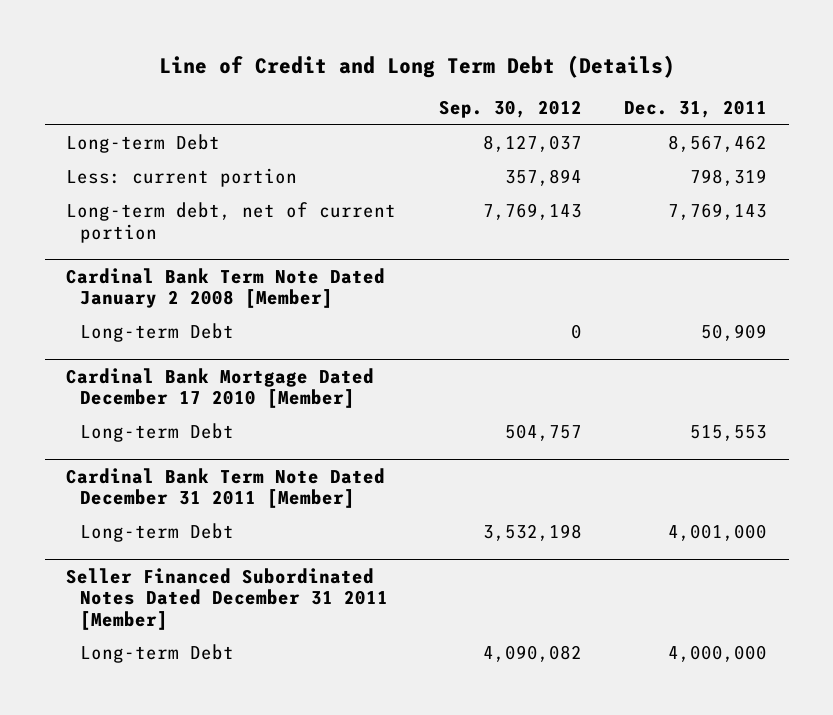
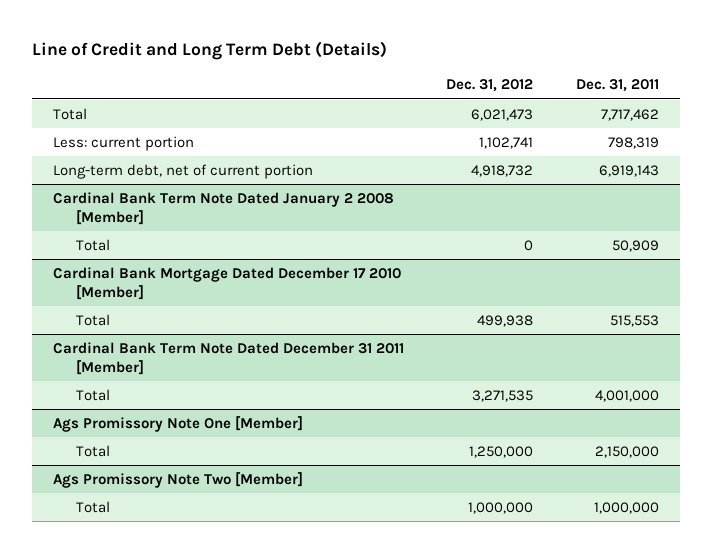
[438,100,582,119] Sep. 30, 2012 -> none
none -> [446,79,534,93] Dec. 31, 2012
[66,134,221,154] Long-term Debt -> none
none -> [53,107,88,120] Total
[668,203,768,221] 7,769,143 -> [598,164,659,177] 6,919,143
[79,323,234,343] Long-term Debt -> [75,238,110,251] Total
[79,423,234,443] Long-term Debt -> [75,313,110,326] Total
[66,567,388,630] Seller Financed Subordinated Notes Dated December 31 2011 [Member] -> none
[79,644,234,664] Long-term Debt -> none
[79,523,234,543] Long-term Debt -> [75,388,110,401] Total
none -> [53,415,304,432] Ags Promissory Note One [Member]
none -> [75,444,110,457] Total
none -> [53,471,304,488] Ags Promissory Note Two [Member]
none -> [75,500,110,513] Total

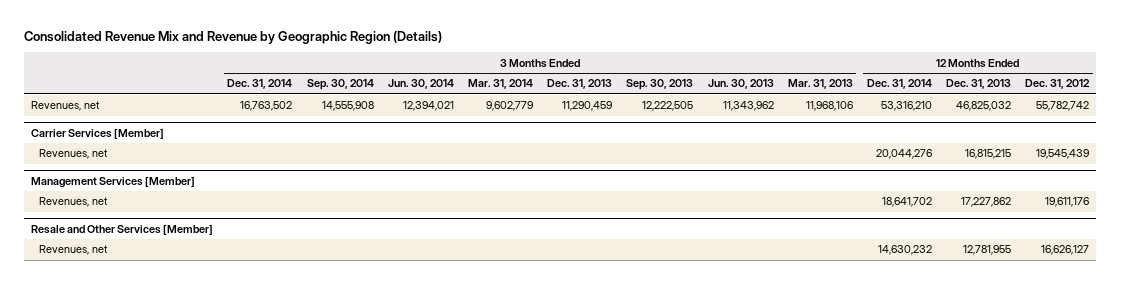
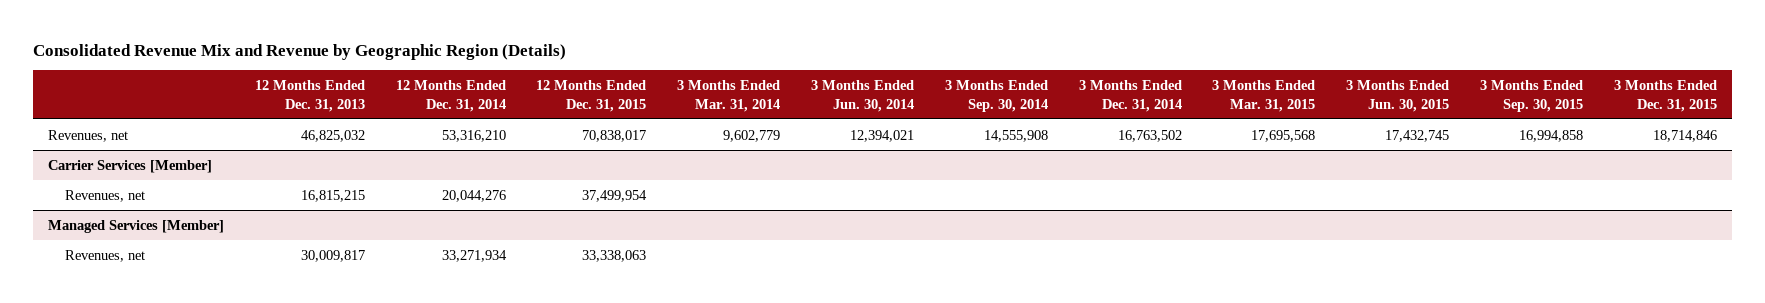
[547,79,613,90] Dec. 31, 2013 -> none
[626,79,694,91] Sep. 30, 2013 -> none
[707,79,774,90] Jun. 30, 2013 -> none
[787,79,853,90] Mar. 31, 2013 -> none
[1025,79,1091,90] Dec. 31, 2012 -> none
none -> [536,80,647,112] 12 Months Ended Dec. 31, 2015
none -> [1212,80,1316,112] 3 Months Ended Mar. 31, 2015
none -> [1346,80,1450,112] 3 Months Ended Jun. 30, 2015
none -> [1479,80,1583,112] 3 Months Ended Sep. 30, 2015
none -> [1613,80,1717,112] 3 Months Ended Dec. 31, 2015
[31,224,214,236] Resale and Other Services [Member] -> none
[39,245,109,256] Revenues, net -> none
[31,176,196,189] Management Services [Member] -> [48,219,225,233] Managed Services [Member]
[881,197,932,208] 18,641,702 -> [441,249,507,262] 33,271,934
[961,197,1012,208] 17,227,862 -> [300,249,365,262] 30,009,817

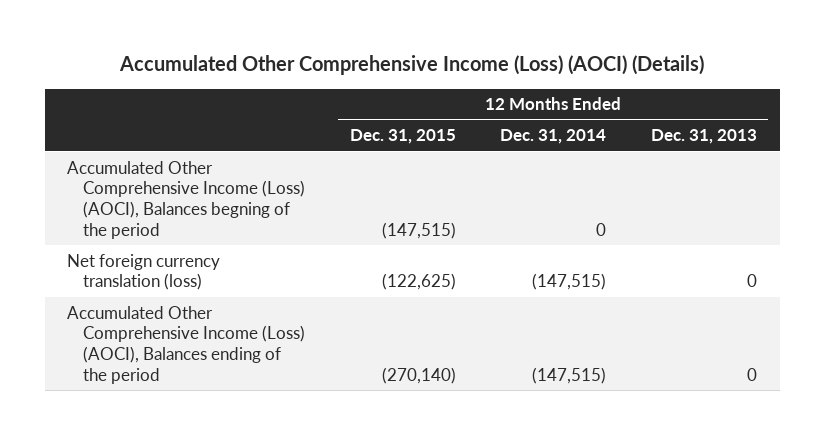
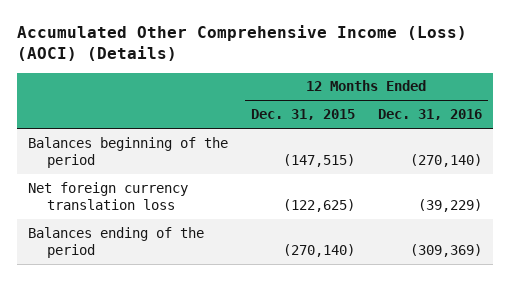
[500,129,607,145] Dec. 31, 2014 -> none
[651,129,758,145] Dec. 31, 2013 -> none
none -> [377,109,482,121] Dec. 31, 2016
[67,160,305,240] Accumulated Other Comprehensive Income (Loss) (AOCI), Balances begning of the period -> [28,136,229,169] Balances beginning of the period
[67,253,221,291] Net foreign currency translation (loss) -> [28,181,189,211] Net foreign currency translation loss
[67,305,305,385] Accumulated Other Comprehensive Income (Loss) (AOCI), Balances ending of the period -> [28,226,205,259] Balances ending of the period

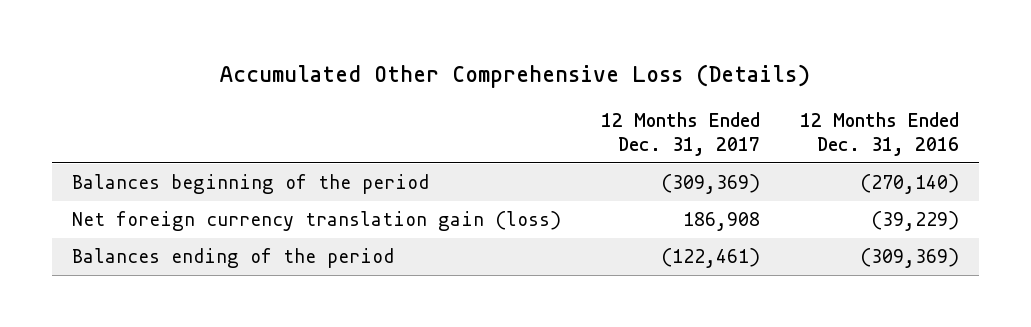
[16,24,467,61] Accumulated Other Comprehensive Income (Loss) (AOCI) (Details) -> [220,64,811,89] Accumulated Other Comprehensive Loss (Details)
[251,109,356,121] Dec. 31, 2015 -> none
none -> [600,111,760,156] 12 Months Ended Dec. 31, 2017
[28,181,189,211] Net foreign currency translation loss -> [71,211,561,232] Net foreign currency translation gain (loss)

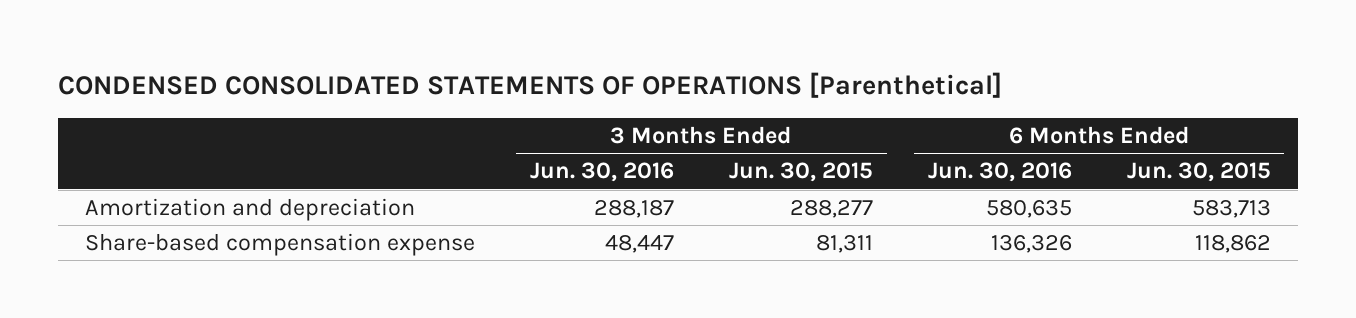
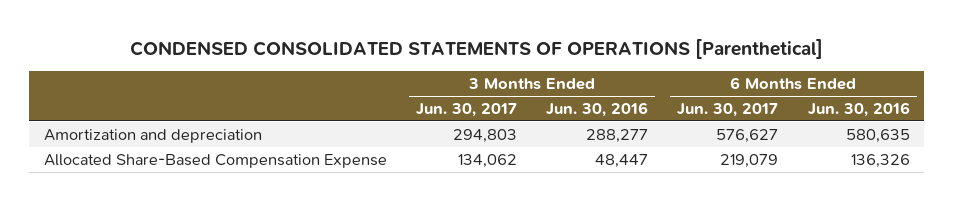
[728,162,873,183] Jun. 30, 2015 -> none
[1126,162,1271,183] Jun. 30, 2015 -> none
none -> [415,103,517,118] Jun. 30, 2017
none -> [677,103,779,118] Jun. 30, 2017
[594,200,675,219] 288,187 -> [586,129,649,144] 288,277
[85,233,476,257] Share-based compensation expense -> [43,154,387,169] Allocated Share-Based Compensation Expense

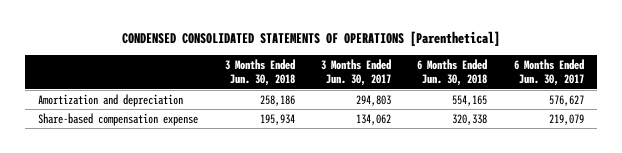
[546,102,649,118] Jun. 30, 2016 -> none
[807,102,910,118] Jun. 30, 2016 -> none
none -> [224,59,295,87] 3 Months Ended Jun. 30, 2018
none -> [417,59,488,87] 6 Months Ended Jun. 30, 2018
[43,154,387,169] Allocated Share-Based Compensation Expense -> [38,112,199,126] Share-based compensation expense

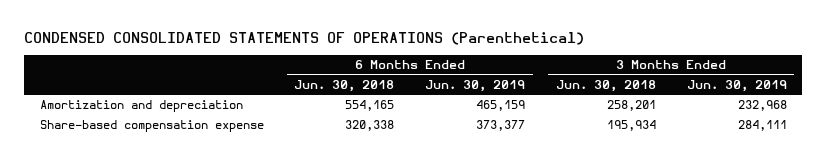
[122,31,501,47] CONDENSED CONSOLIDATED STATEMENTS OF OPERATIONS [Parenthetical] -> [24,31,585,45] CONDENSED CONSOLIDATED STATEMENTS OF OPERATIONS (Parenthetical)
[321,59,392,87] 3 Months Ended Jun. 30, 2017 -> none
[513,59,584,87] 6 Months Ended Jun. 30, 2017 -> none
none -> [425,79,526,92] Jun. 30, 2019
none -> [686,79,787,92] Jun. 30, 2019
[259,94,295,106] 258,186 -> [606,100,656,112] 258,201

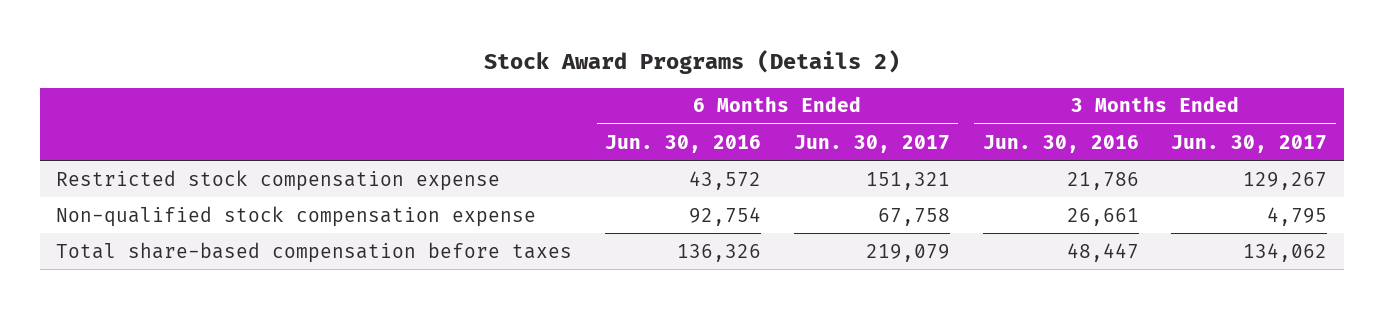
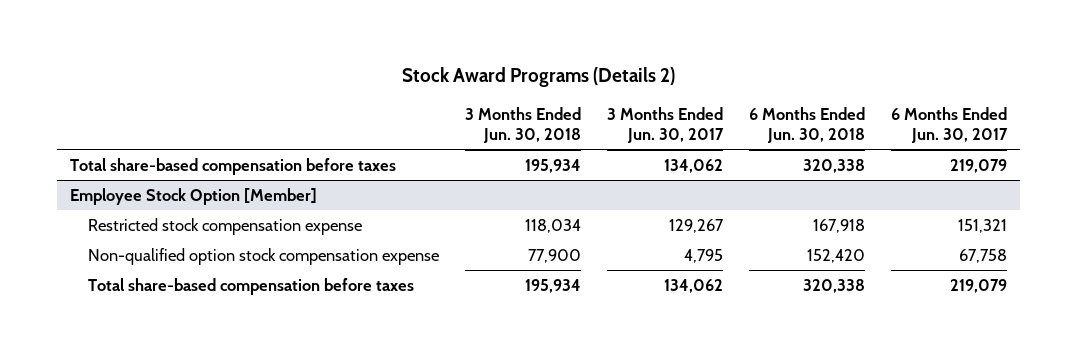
[604,134,761,153] Jun. 30, 2016 -> none
[982,134,1139,153] Jun. 30, 2016 -> none
none -> [465,106,582,144] 3 Months Ended Jun. 30, 2018
none -> [749,106,866,144] 6 Months Ended Jun. 30, 2018
none -> [69,157,396,175] Total share-based compensation before taxes
none -> [69,187,317,205] Employee Stock Option [Member]
[56,205,537,227] Non-qualified stock compensation expense -> [88,247,440,265] Non-qualified option stock compensation expense

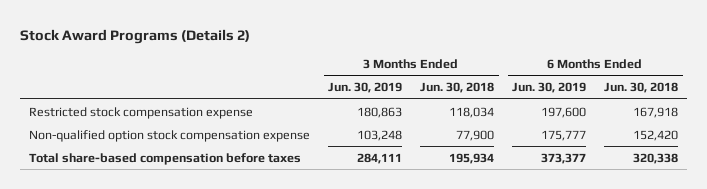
[607,106,725,144] 3 Months Ended Jun. 30, 2017 -> none
[891,106,1009,144] 6 Months Ended Jun. 30, 2017 -> none
none -> [328,82,403,94] Jun. 30, 2019
none -> [512,82,587,94] Jun. 30, 2019
[69,157,396,175] Total share-based compensation before taxes -> none
[69,187,317,205] Employee Stock Option [Member] -> none

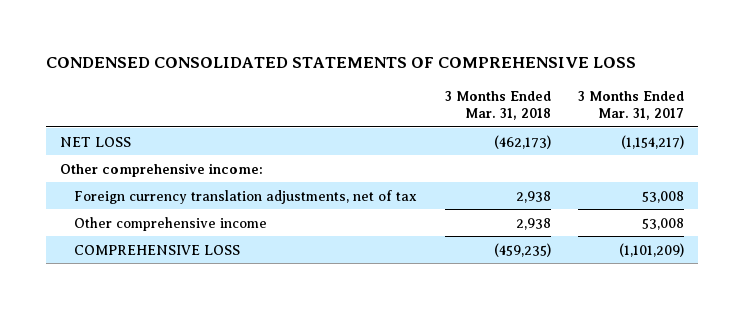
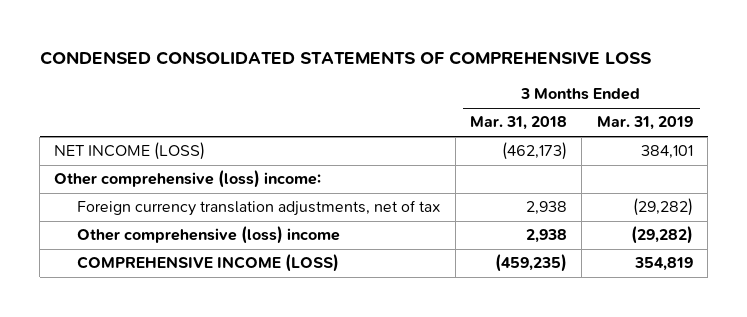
[578,90,685,120] 3 Months Ended Mar. 31, 2017 -> none
none -> [596,116,693,131] Mar. 31, 2019
[59,136,131,147] NET LOSS -> [54,142,206,161] NET INCOME (LOSS)
[59,162,263,177] Other comprehensive income: -> [54,170,322,189] Other comprehensive (loss) income:
[74,216,268,231] Other comprehensive income -> [77,226,341,245] Other comprehensive (loss) income
[74,244,241,255] COMPREHENSIVE LOSS -> [77,254,340,273] COMPREHENSIVE INCOME (LOSS)

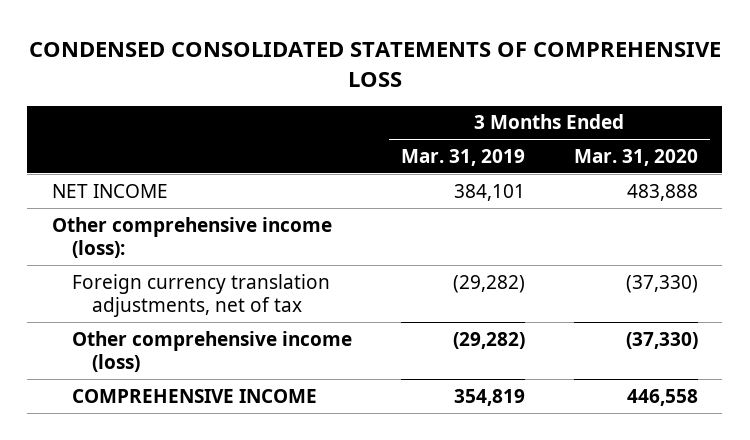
[470,116,568,131] Mar. 31, 2018 -> none
none -> [573,148,698,166] Mar. 31, 2020
[54,142,206,161] NET INCOME (LOSS) -> [51,183,168,198] NET INCOME
[54,170,322,189] Other comprehensive (loss) income: -> [51,216,332,258] Other comprehensive income (loss):
[77,226,341,245] Other comprehensive (loss) income -> [71,330,352,372] Other comprehensive income (loss)
[77,254,340,273] COMPREHENSIVE INCOME (LOSS) -> [71,388,317,403] COMPREHENSIVE INCOME

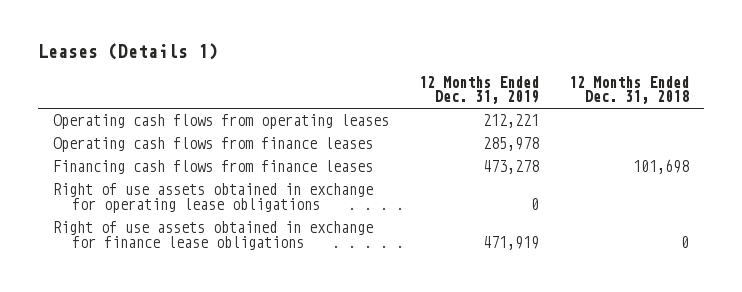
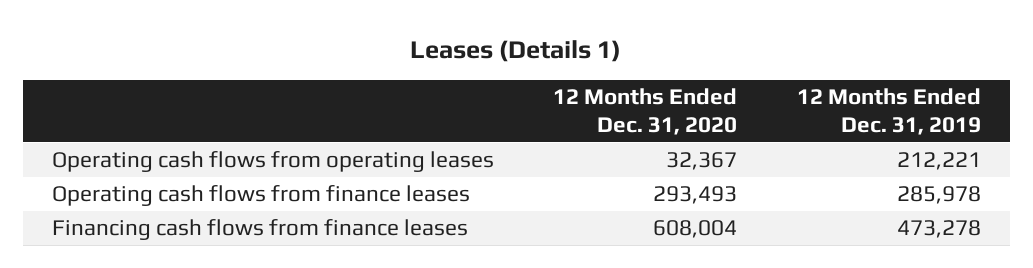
[568,75,689,105] 12 Months Ended Dec. 31, 2018 -> none
none -> [553,88,738,135] 12 Months Ended Dec. 31, 2020
[53,183,374,213] Right of use assets obtained in exchange for operating lease obligations -> none
[53,221,374,250] Right of use assets obtained in exchange for finance lease obligations -> none

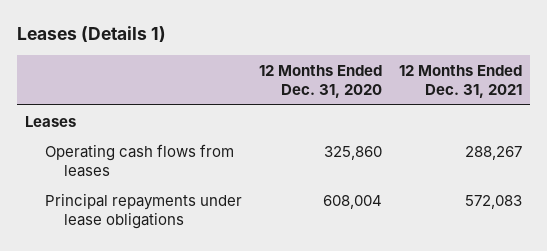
[796,88,981,135] 12 Months Ended Dec. 31, 2019 -> none
none -> [398,65,522,99] 12 Months Ended Dec. 31, 2021
[52,185,471,207] Operating cash flows from finance leases -> none
none -> [25,115,77,127] Leases
[52,151,495,173] Operating cash flows from operating leases -> [44,143,234,177] Operating cash flows from leases
[666,152,738,171] 32,367 -> [323,145,382,160] 325,860
[52,219,469,241] Financing cash flows from finance leases -> [44,192,242,229] Principal repayments under lease obligations

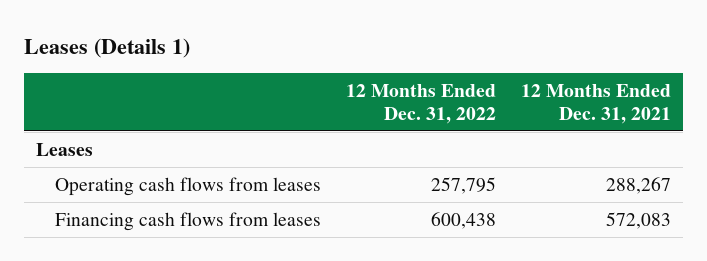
[258,65,382,99] 12 Months Ended Dec. 31, 2020 -> none
none -> [346,84,497,124] 12 Months Ended Dec. 31, 2022
[44,192,242,229] Principal repayments under lease obligations -> [55,212,322,232] Financing cash flows from leases

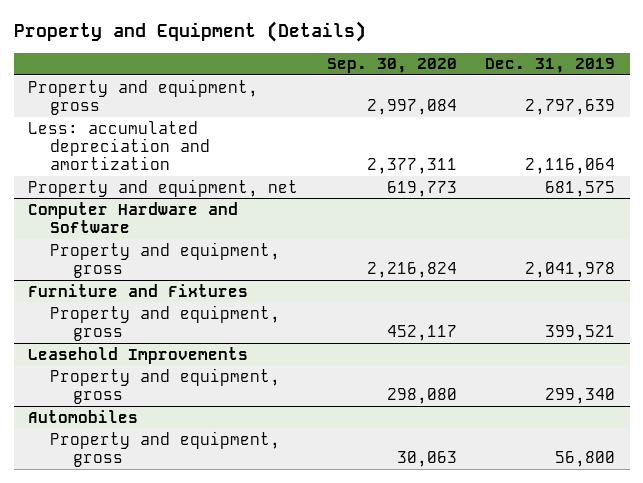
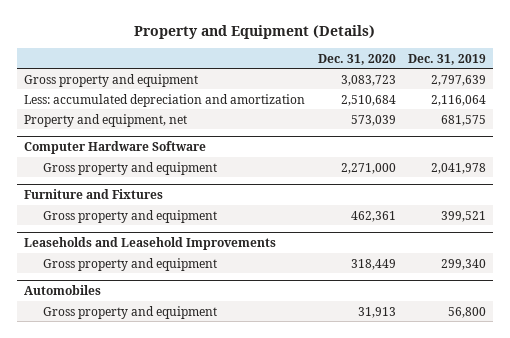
[326,58,457,74] Sep. 30, 2020 -> none
none -> [317,53,396,65] Dec. 31, 2020
[27,78,258,115] Property and equipment, gross -> [23,73,198,87] Gross property and equipment
[27,201,238,233] Computer Hardware and Software -> [23,141,206,155] Computer Hardware Software
[50,241,281,278] Property and equipment, gross -> [42,161,217,175] Gross property and equipment
[50,304,281,341] Property and equipment, gross -> [42,209,217,223] Gross property and equipment
[27,346,248,364] Leasehold Improvements -> [23,237,276,251] Leaseholds and Leasehold Improvements
[50,367,281,404] Property and equipment, gross -> [42,257,217,271] Gross property and equipment
[50,430,281,467] Property and equipment, gross -> [42,305,217,319] Gross property and equipment

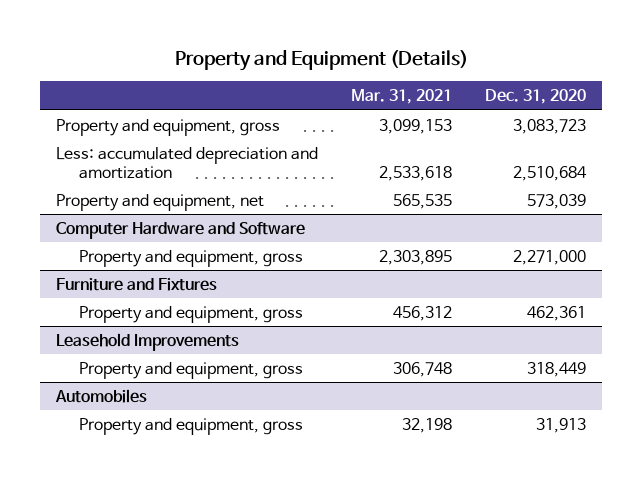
[408,53,487,65] Dec. 31, 2019 -> none
none -> [351,89,453,105] Mar. 31, 2021
[23,73,198,87] Gross property and equipment -> [56,119,281,137] Property and equipment, gross
[23,141,206,155] Computer Hardware Software -> [56,222,306,240] Computer Hardware and Software
[42,161,217,175] Gross property and equipment -> [78,250,303,268] Property and equipment, gross
[42,209,217,223] Gross property and equipment -> [78,306,303,324] Property and equipment, gross
[23,237,276,251] Leaseholds and Leasehold Improvements -> [56,333,240,352] Leasehold Improvements
[42,257,217,271] Gross property and equipment -> [78,362,303,380] Property and equipment, gross
[42,305,217,319] Gross property and equipment -> [78,418,303,436] Property and equipment, gross

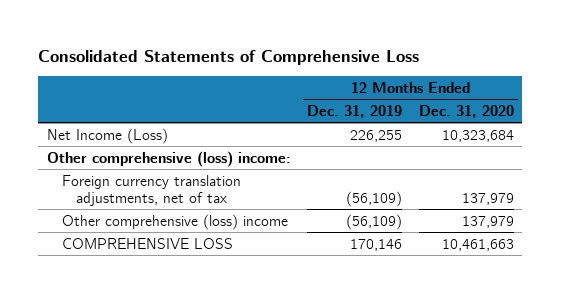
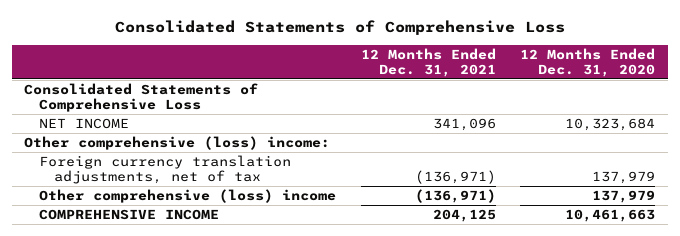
[307,104,403,118] Dec. 31, 2019 -> none
none -> [360,47,496,77] 12 Months Ended Dec. 31, 2021
none -> [24,82,259,112] Consolidated Statements of Comprehensive Loss
[46,127,168,144] Net Income (Loss) -> [39,117,130,129] NET INCOME
[61,237,233,249] COMPREHENSIVE LOSS -> [39,208,220,220] COMPREHENSIVE INCOME

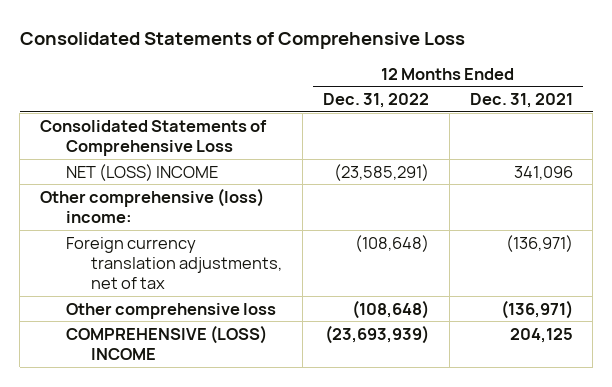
[520,47,656,77] 12 Months Ended Dec. 31, 2020 -> none
none -> [322,93,429,109] Dec. 31, 2022
[39,117,130,129] NET INCOME -> [65,163,218,181] NET (LOSS) INCOME
[39,188,337,203] Other comprehensive (loss) income -> [65,302,276,319] Other comprehensive loss
[39,208,220,220] COMPREHENSIVE INCOME -> [65,324,267,360] COMPREHENSIVE (LOSS) INCOME

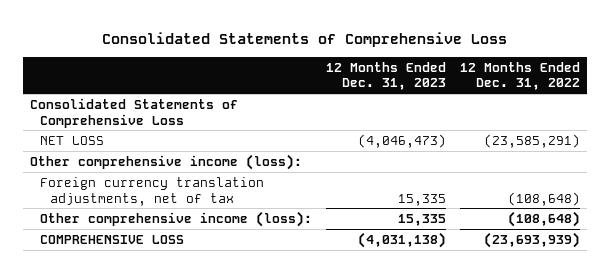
[469,93,573,109] Dec. 31, 2021 -> none
none -> [326,61,447,91] 12 Months Ended Dec. 31, 2023
[65,163,218,181] NET (LOSS) INCOME -> [40,136,105,146] NET LOSS
[39,187,264,223] Other comprehensive (loss) income: -> [30,154,303,171] Other comprehensive income (loss):
[65,302,276,319] Other comprehensive loss -> [40,211,313,228] Other comprehensive income (loss):
[65,324,267,360] COMPREHENSIVE (LOSS) INCOME -> [40,235,185,245] COMPREHENSIVE LOSS

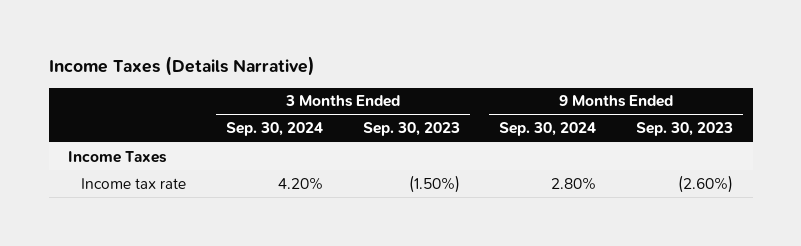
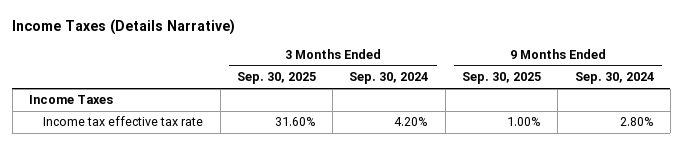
[362,122,460,137] Sep. 30, 2023 -> none
[635,122,733,137] Sep. 30, 2023 -> none
none -> [236,72,316,85] Sep. 30, 2025
none -> [461,72,541,85] Sep. 30, 2025
[81,177,187,189] Income tax rate -> [43,116,204,127] Income tax effective tax rate

